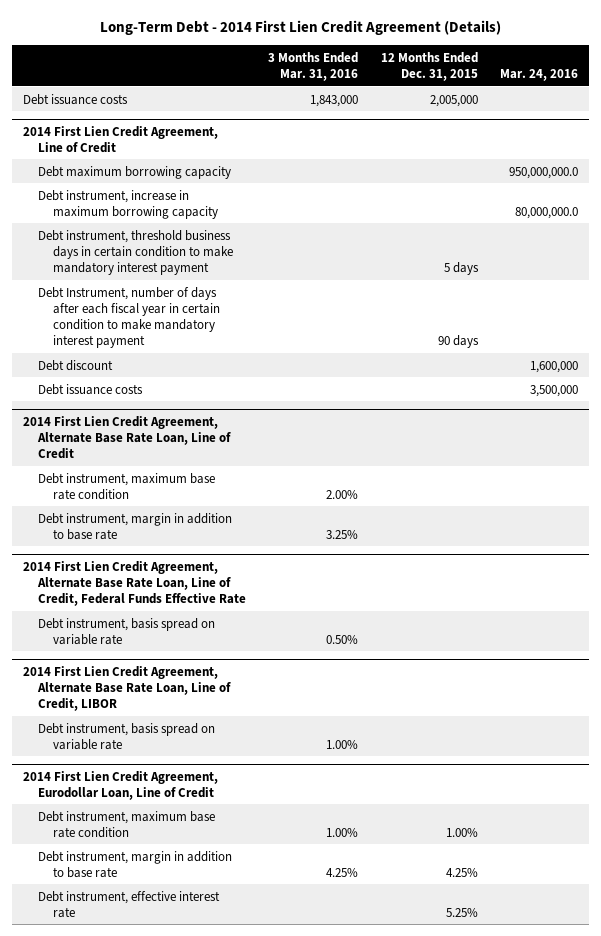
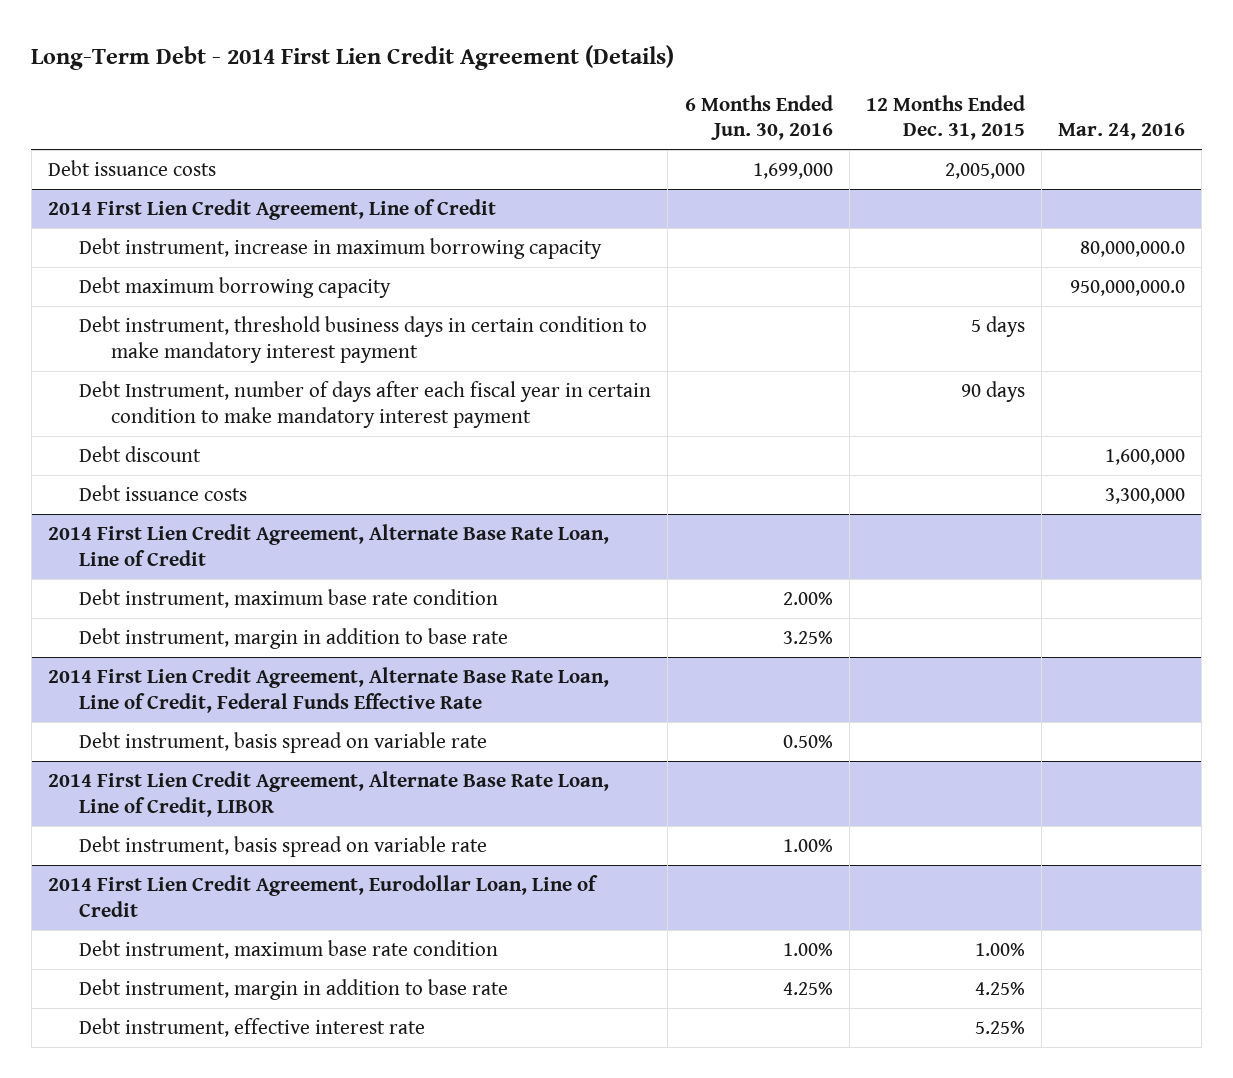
[268,51,359,82] 3 Months Ended Mar. 31, 2016 -> none
none -> [684,95,833,141] 6 Months Ended Jun. 30, 2016
[37,165,231,179] Debt maximum borrowing capacity -> [79,277,392,299] Debt maximum borrowing capacity
[530,384,579,397] 3,500,000 -> [1105,488,1186,505] 3,300,000

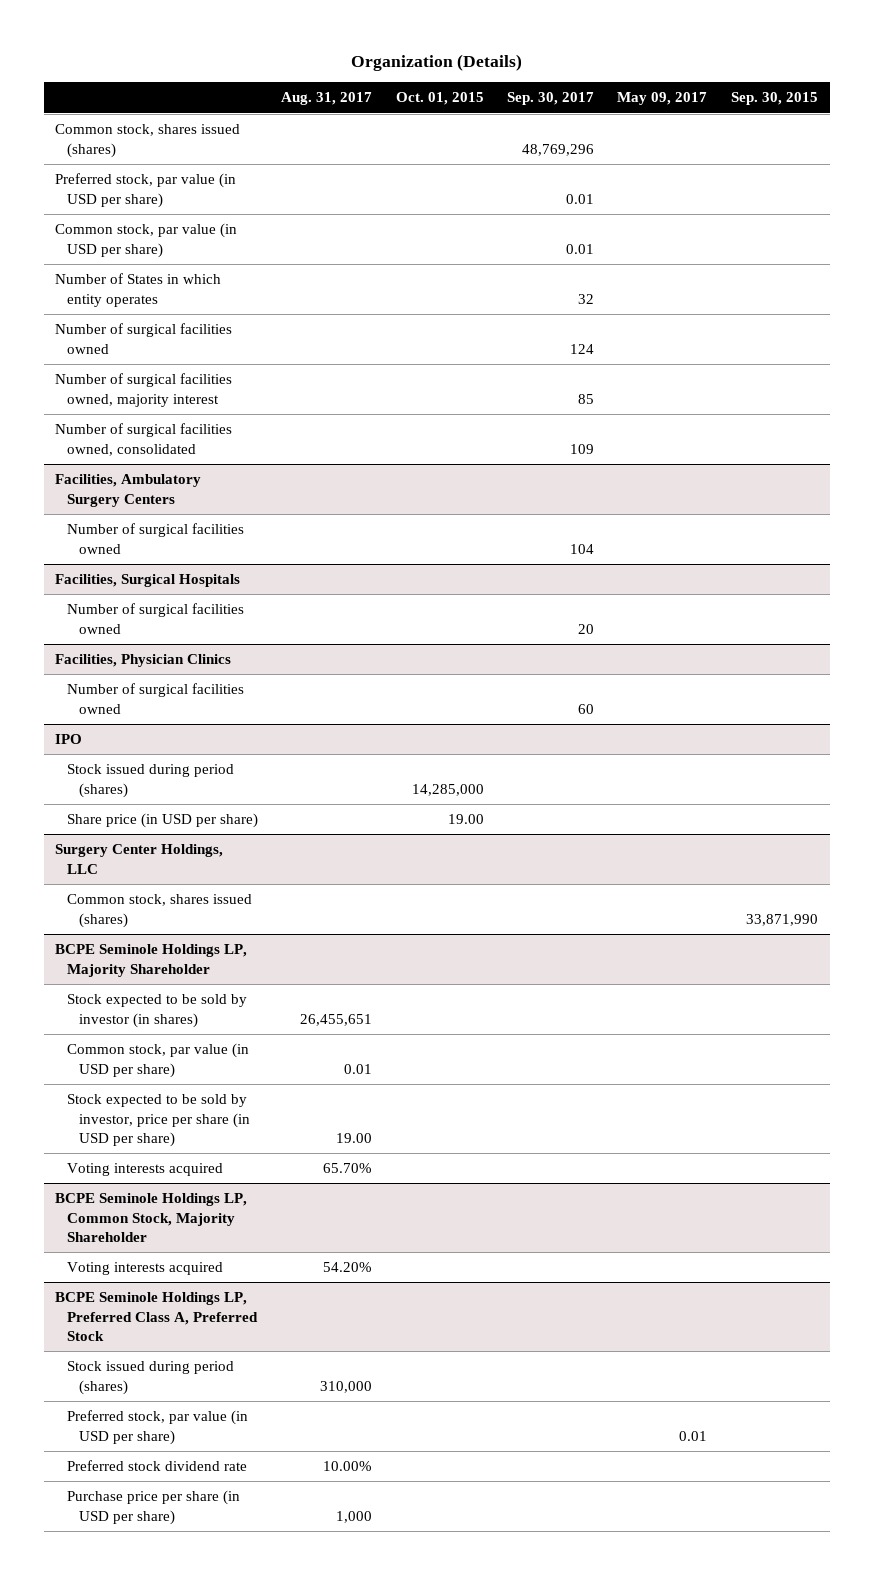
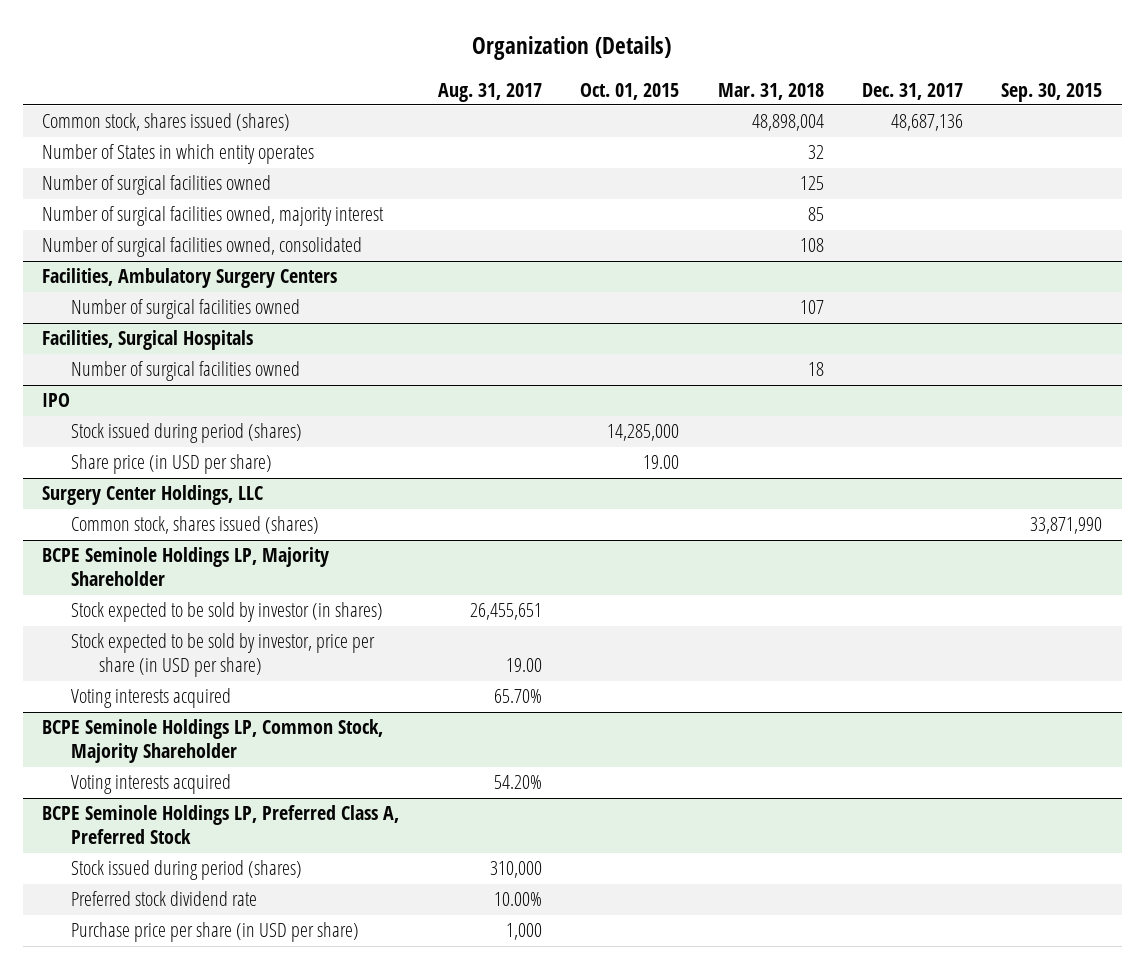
[507,92,595,106] Sep. 30, 2017 -> none
[617,92,708,106] May 09, 2017 -> none
none -> [717,82,824,100] Mar. 31, 2018
none -> [861,82,963,100] Dec. 31, 2017
[55,172,237,208] Preferred stock, par value (in USD per share) -> none
[55,222,238,258] Common stock, par value (in USD per share) -> none
[55,653,232,667] Facilities, Physician Clinics -> none
[67,682,245,714] Number of surgical facilities owned -> none
[67,1042,250,1078] Common stock, par value (in USD per share) -> none
[67,1409,249,1445] Preferred stock, par value (in USD per share) -> none

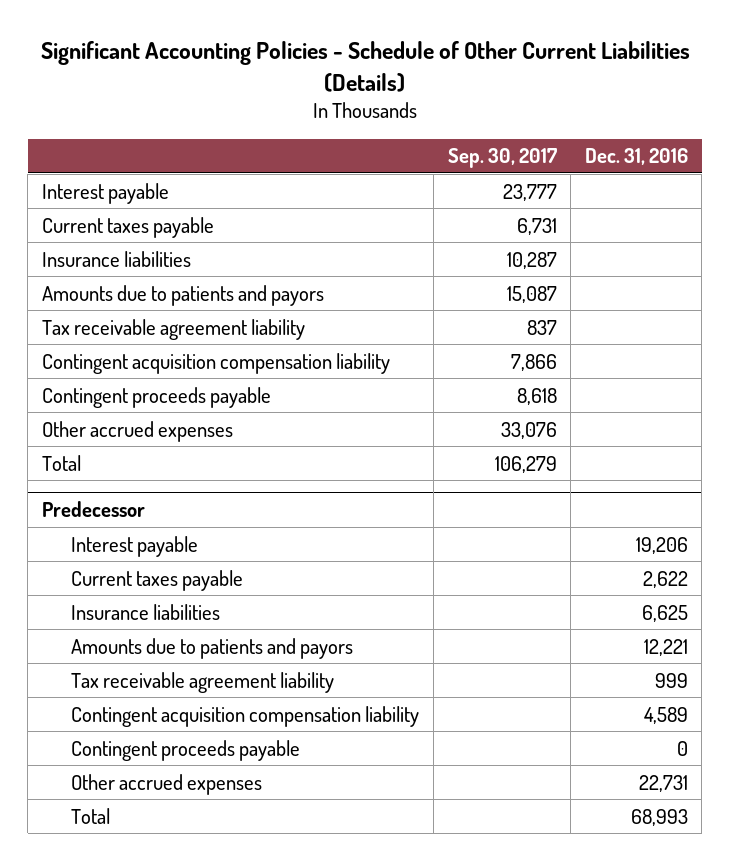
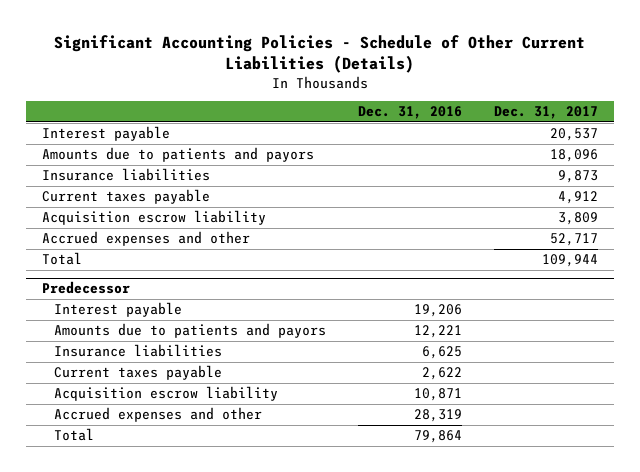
[447,148,557,169] Sep. 30, 2017 -> none
none -> [493,106,598,120] Dec. 31, 2017
[41,318,305,340] Tax receivable agreement liability -> none
[41,352,390,374] Contingent acquisition compensation liability -> none
[41,386,271,408] Contingent proceeds payable -> none
[41,250,191,267] Insurance liabilities -> [42,168,211,182] Insurance liabilities
[41,216,214,238] Current taxes payable -> [42,189,211,205] Current taxes payable
none -> [42,210,267,226] Acquisition escrow liability
[41,420,233,442] Other accrued expenses -> [42,231,251,247] Accrued expenses and other
[71,671,335,693] Tax receivable agreement liability -> none
[71,705,420,727] Contingent acquisition compensation liability -> none
[71,739,301,761] Contingent proceeds payable -> none
[71,603,221,620] Insurance liabilities -> [54,344,223,358] Insurance liabilities
[71,569,244,591] Current taxes payable -> [54,365,223,381] Current taxes payable
none -> [54,386,279,402] Acquisition escrow liability
[71,773,263,795] Other accrued expenses -> [54,407,263,423] Accrued expenses and other
[638,774,688,792] 22,731 -> [413,409,462,423] 28,319
[630,808,688,826] 68,993 -> [413,430,462,444] 79,864

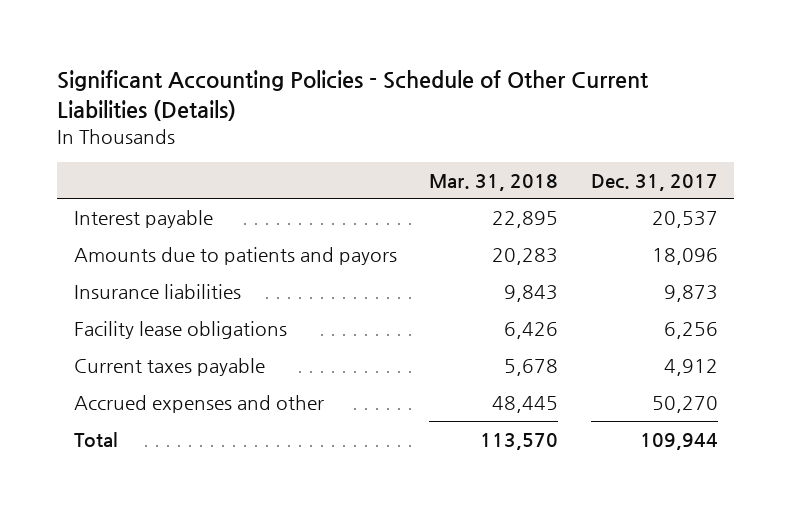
[357,106,462,120] Dec. 31, 2016 -> none
none -> [429,173,559,191] Mar. 31, 2018
none -> [73,320,287,339] Facility lease obligations
[42,210,267,226] Acquisition escrow liability -> none
[549,233,598,247] 52,717 -> [651,395,718,413] 50,270
[42,281,131,295] Predecessor -> none
[54,302,183,318] Interest payable -> none
[54,323,327,339] Amounts due to patients and payors -> none
[54,344,223,358] Insurance liabilities -> none
[54,365,223,381] Current taxes payable -> none
[54,386,279,402] Acquisition escrow liability -> none
[54,407,263,423] Accrued expenses and other -> none
[54,428,95,442] Total -> none

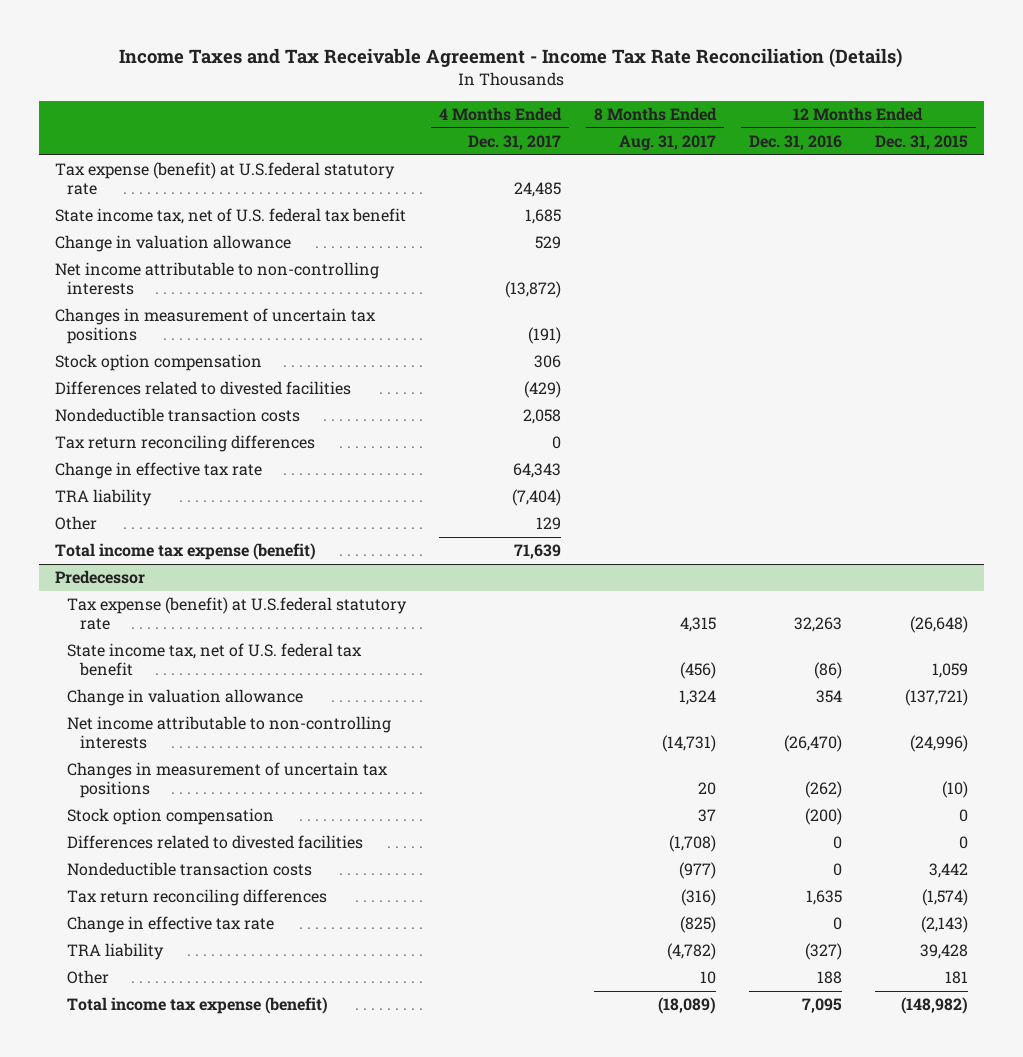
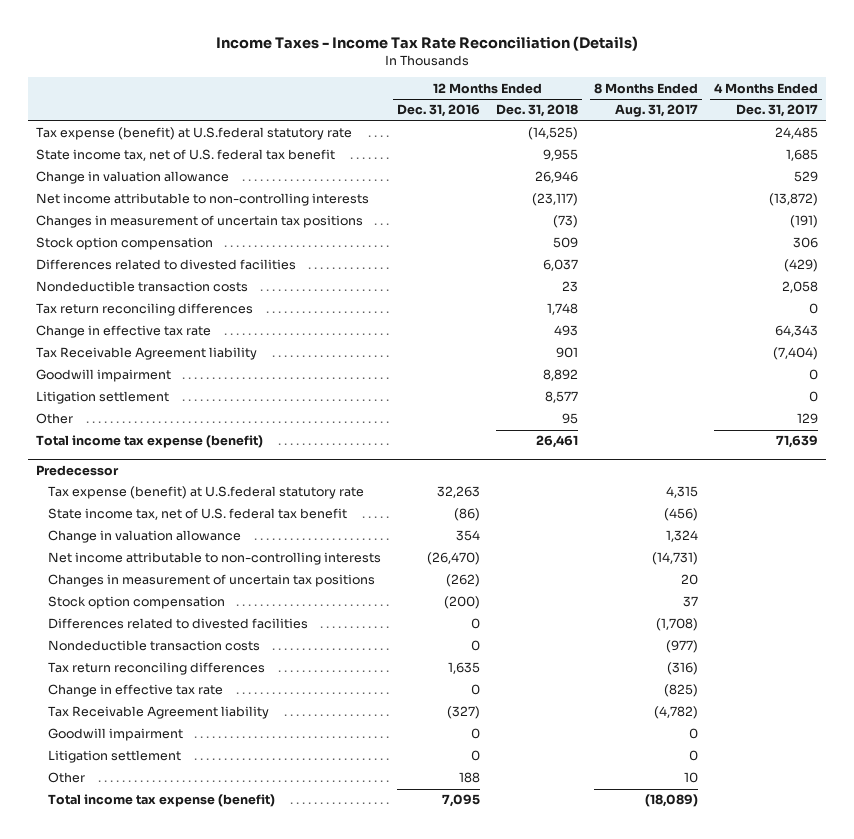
[119,48,903,69] Income Taxes and Tax Receivable Agreement - Income Tax Rate Reconciliation (Details) -> [216,35,639,51] Income Taxes - Income Tax Rate Reconciliation (Details)
[874,134,968,150] Dec. 31, 2015 -> none
none -> [496,104,579,118] Dec. 31, 2018
[54,489,152,507] TRA liability -> [35,347,257,361] Tax Receivable Agreement liability
none -> [35,369,171,383] Goodwill impairment
none -> [35,391,169,405] Litigation settlement
[67,943,165,961] TRA liability -> [48,706,270,720] Tax Receivable Agreement liability
none -> [48,728,184,742] Goodwill impairment
none -> [48,750,182,764] Litigation settlement

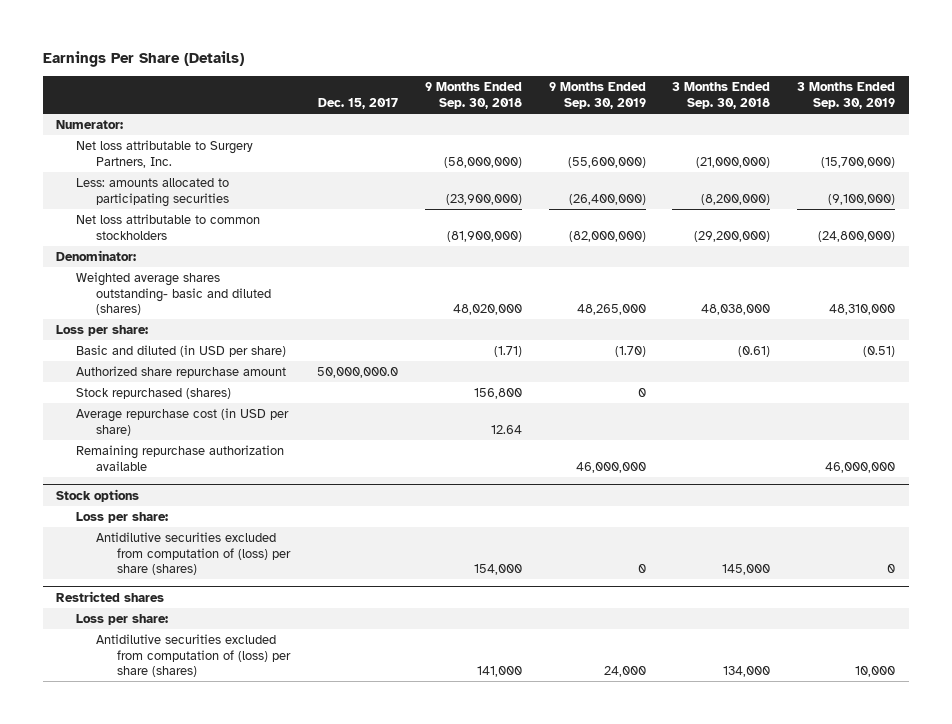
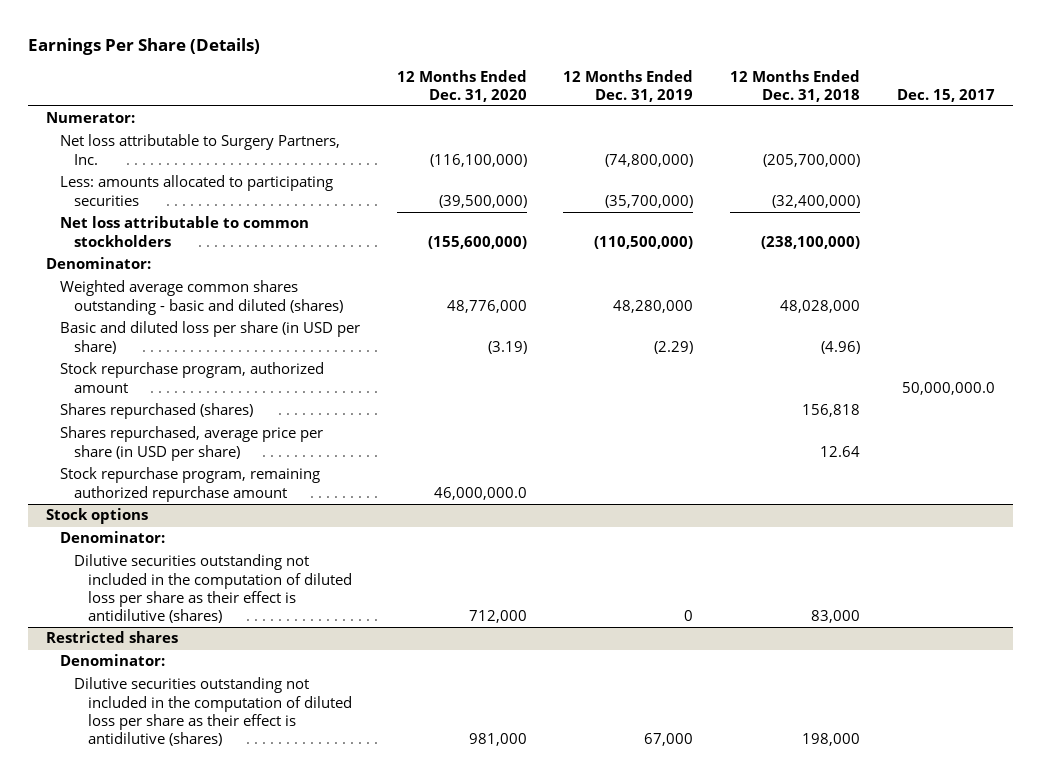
[424,82,522,110] 9 Months Ended Sep. 30, 2018 -> none
[548,82,646,110] 9 Months Ended Sep. 30, 2019 -> none
[672,82,771,110] 3 Months Ended Sep. 30, 2018 -> none
[797,82,896,110] 3 Months Ended Sep. 30, 2019 -> none
none -> [396,69,527,102] 12 Months Ended Dec. 31, 2020
none -> [563,69,694,102] 12 Months Ended Dec. 31, 2019
none -> [730,69,861,102] 12 Months Ended Dec. 31, 2018
[56,325,149,337] Loss per share: -> none
[76,272,272,316] Weighted average shares outstanding- basic and diluted (shares) -> [60,280,344,315] Weighted average common shares outstanding - basic and diluted (shares)
[76,345,287,358] Basic and diluted (in USD per share) -> [60,321,361,354] Basic and diluted loss per share (in USD per share)
[76,366,287,379] Authorized share repurchase amount -> [60,362,325,393] Stock repurchase program, authorized amount
[76,388,232,400] Stock repurchased (shares) -> [60,403,254,420] Shares repurchased (shares)
[76,408,290,436] Average repurchase cost (in USD per share) -> [60,426,324,461] Shares repurchased, average price per share (in USD per share)
[76,445,285,471] Remaining repurchase authorization available -> [60,467,321,502] Stock repurchase program, remaining authorized repurchase amount
[76,512,169,524] Loss per share: -> none
none -> [60,531,166,544] Denominator:
[96,532,291,576] Antidilutive securities excluded from computation of (loss) per share (shares) -> [74,554,353,623] Dilutive securities outstanding not included in the computation of diluted loss per share as their effect is antidilutive (shares)
[76,614,169,626] Loss per share: -> none
none -> [60,654,166,667] Denominator:
[96,634,291,678] Antidilutive securities excluded from computation of (loss) per share (shares) -> [74,677,353,746] Dilutive securities outstanding not included in the computation of diluted loss per share as their effect is antidilutive (shares)

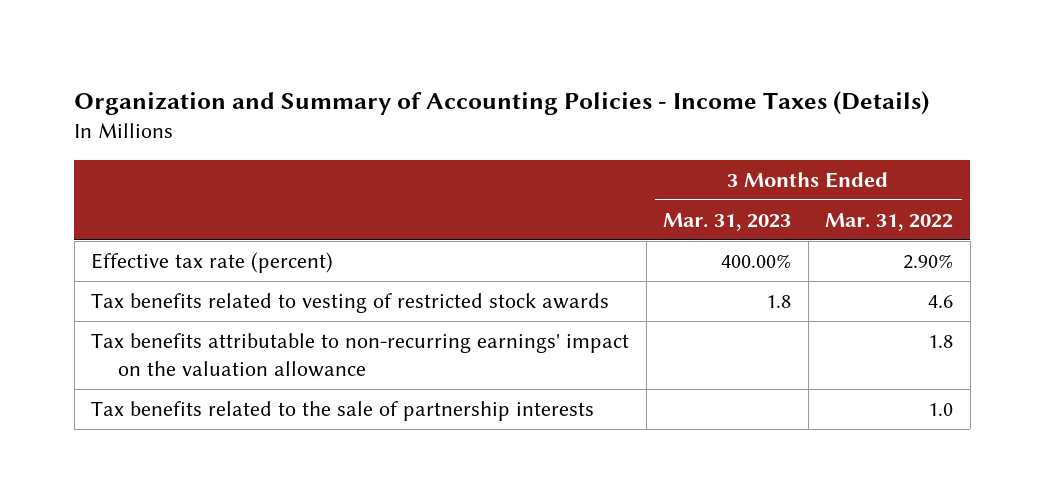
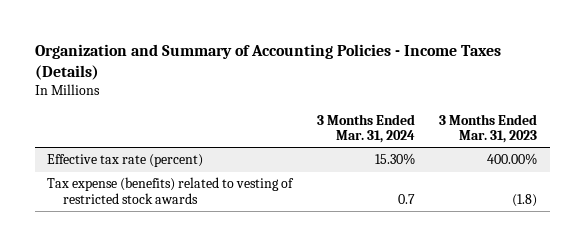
[825,212,954,231] Mar. 31, 2022 -> none
none -> [316,113,415,144] 3 Months Ended Mar. 31, 2024
[91,333,630,377] Tax benefits attributable to non-recurring earnings' impact on the valuation allowance -> none
[91,401,595,422] Tax benefits related to the sale of partnership interests -> none
[91,293,610,314] Tax benefits related to vesting of restricted stock awards -> [47,177,295,204] Tax expense (benefits) related to vesting of restricted stock awards
[766,295,792,309] 1.8 -> [512,193,538,207] (1.8)

